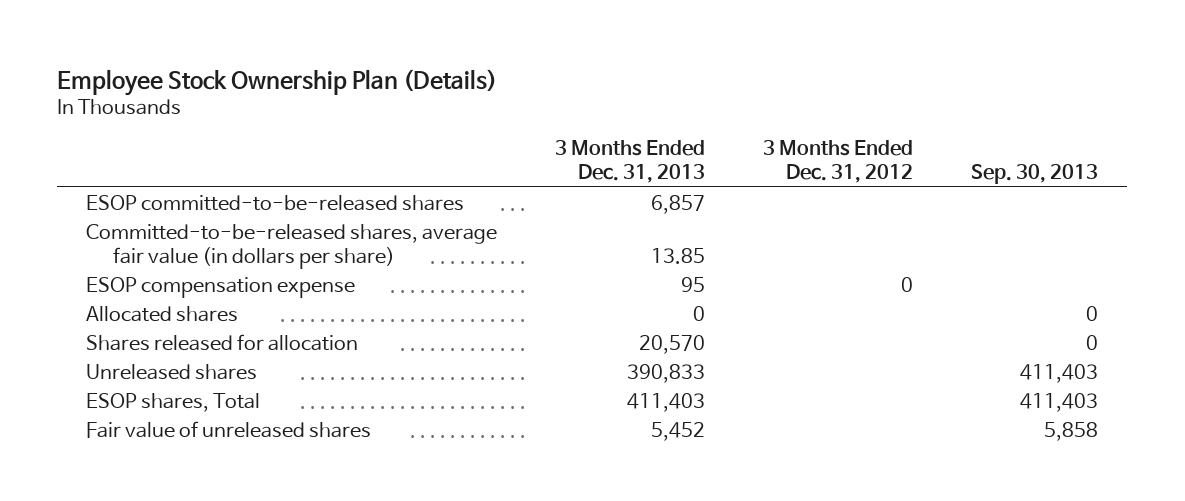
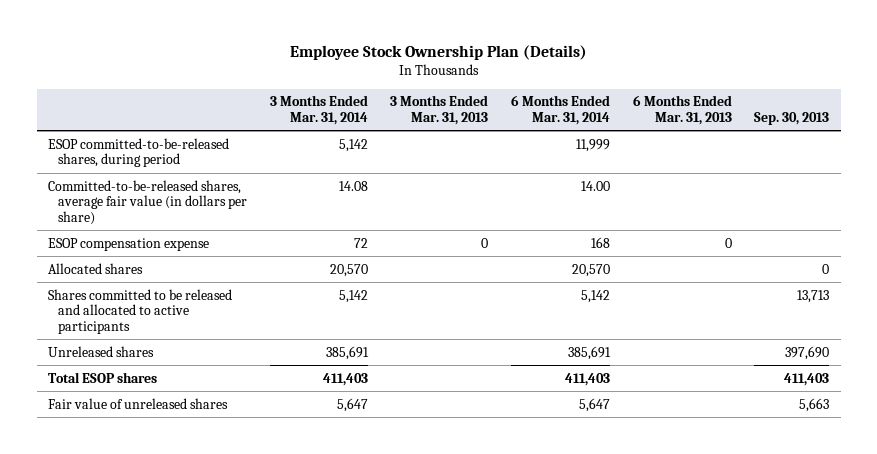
[555,140,706,184] 3 Months Ended Dec. 31, 2013 -> none
[763,140,914,184] 3 Months Ended Dec. 31, 2012 -> none
none -> [269,95,368,125] 3 Months Ended Mar. 31, 2014
none -> [390,95,489,125] 3 Months Ended Mar. 31, 2013
none -> [511,95,611,125] 6 Months Ended Mar. 31, 2014
none -> [632,95,732,125] 6 Months Ended Mar. 31, 2013
[86,194,465,211] ESOP committed-to-be-released shares -> [48,137,230,168] ESOP committed-to-be-released shares, during period
[86,333,359,351] Shares released for allocation -> none
none -> [48,288,233,334] Shares committed to be released and allocated to active participants
[1020,363,1099,383] 411,403 -> [785,345,830,360] 397,690
[86,392,261,412] ESOP shares, Total -> [48,371,158,383] Total ESOP shares
[1044,421,1099,441] 5,858 -> [799,397,830,412] 5,663

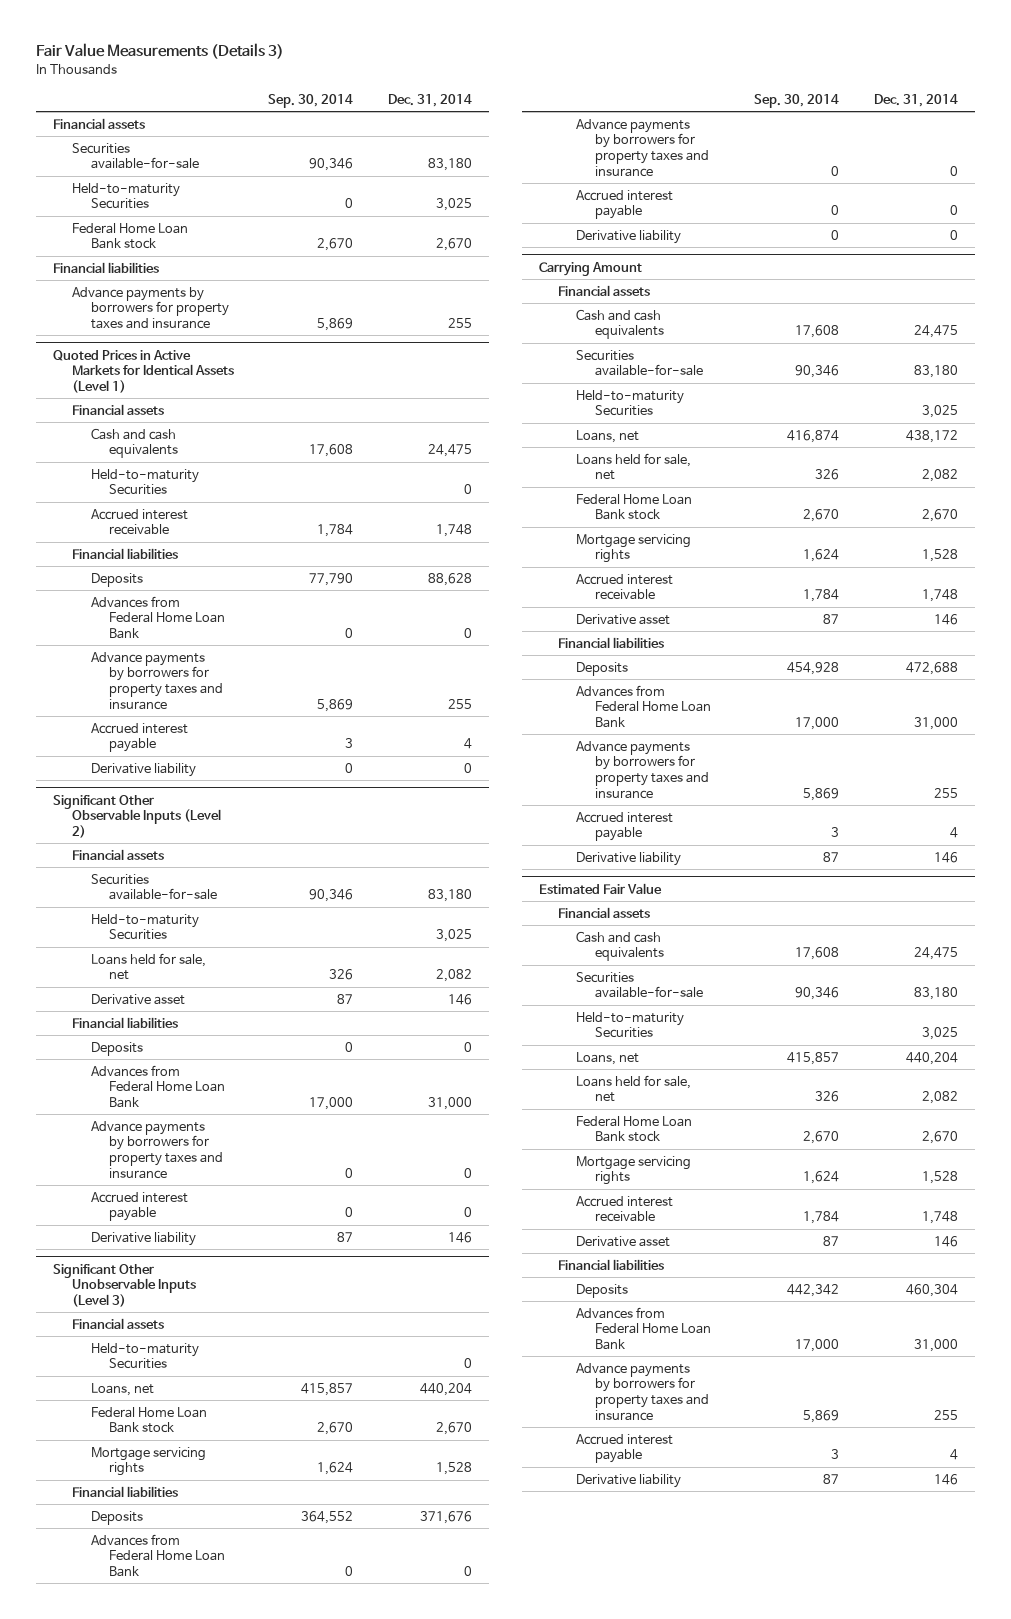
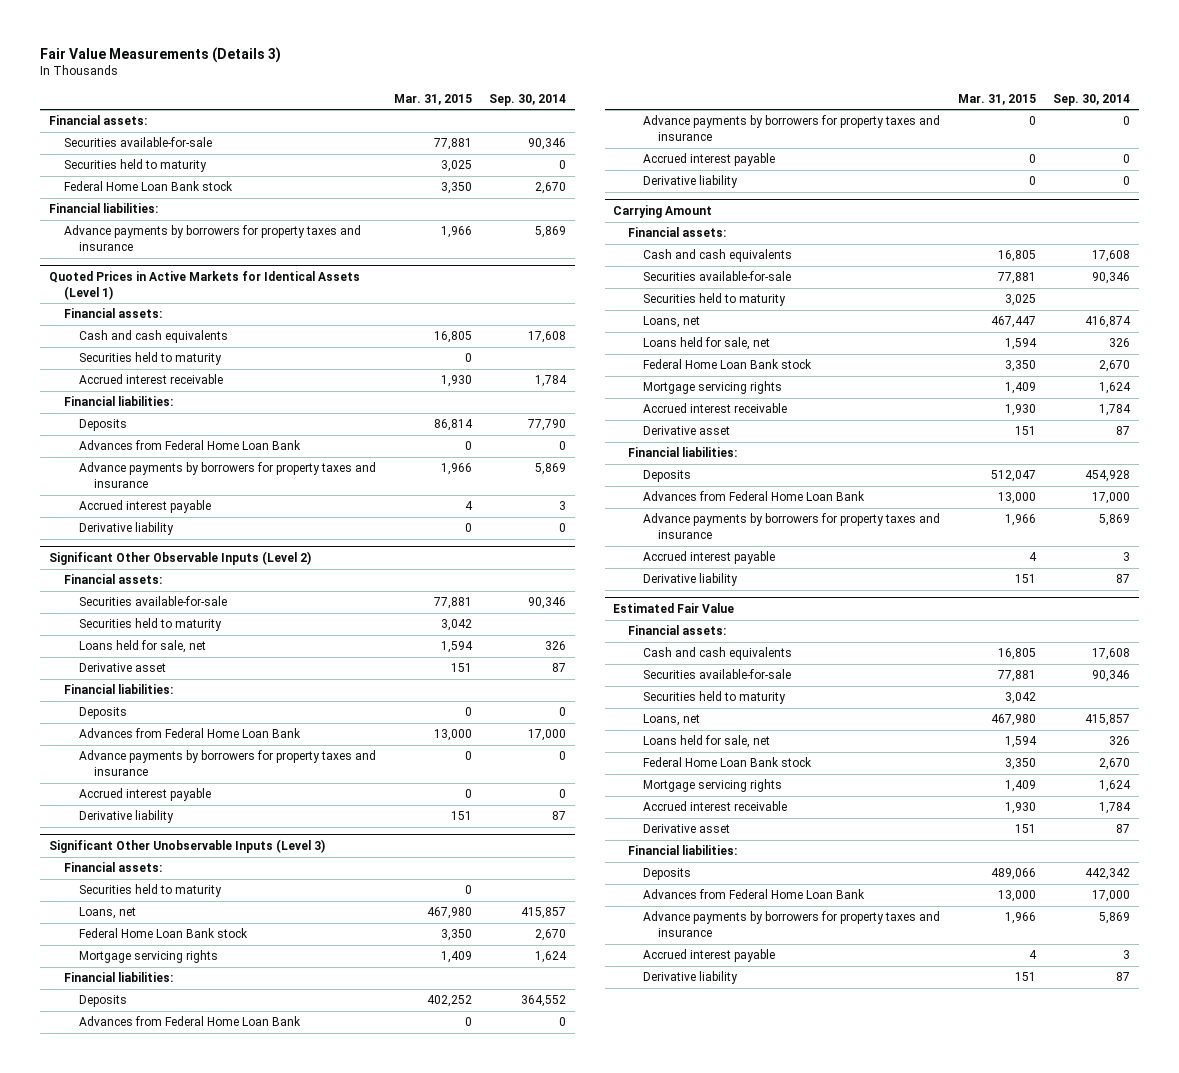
[387,93,472,107] Dec. 31, 2014 -> none
none -> [393,93,472,105] Mar. 31, 2015
[53,117,146,129] Financial assets -> [49,115,148,126] Financial assets:
[71,182,180,210] Held-to-maturity Securities -> [64,159,208,173] Securities held to maturity
[53,261,160,273] Financial liabilities -> [49,203,159,214] Financial liabilities:
[71,403,164,415] Financial assets -> [64,308,163,319] Financial assets:
[90,468,199,496] Held-to-maturity Securities -> [79,352,223,366] Securities held to maturity
[71,547,178,559] Financial liabilities -> [64,396,174,407] Financial liabilities:
[71,848,164,860] Financial assets -> [64,574,163,585] Financial assets:
[90,913,199,941] Held-to-maturity Securities -> [79,618,223,632] Securities held to maturity
[71,1016,178,1028] Financial liabilities -> [64,684,174,695] Financial liabilities:
[71,1317,164,1329] Financial assets -> [64,862,163,873] Financial assets:
[90,1342,199,1370] Held-to-maturity Securities -> [79,884,223,898] Securities held to maturity
[71,1485,178,1497] Financial liabilities -> [64,972,174,983] Financial liabilities:
[557,284,650,296] Financial assets -> [628,227,727,238] Financial assets:
[576,389,685,417] Held-to-maturity Securities -> [643,293,787,307] Securities held to maturity
[557,636,664,648] Financial liabilities -> [628,447,738,458] Financial liabilities:
[557,906,650,918] Financial assets -> [628,625,727,636] Financial assets:
[576,1011,685,1039] Held-to-maturity Securities -> [643,691,787,705] Securities held to maturity
[557,1258,664,1270] Financial liabilities -> [628,845,738,856] Financial liabilities:

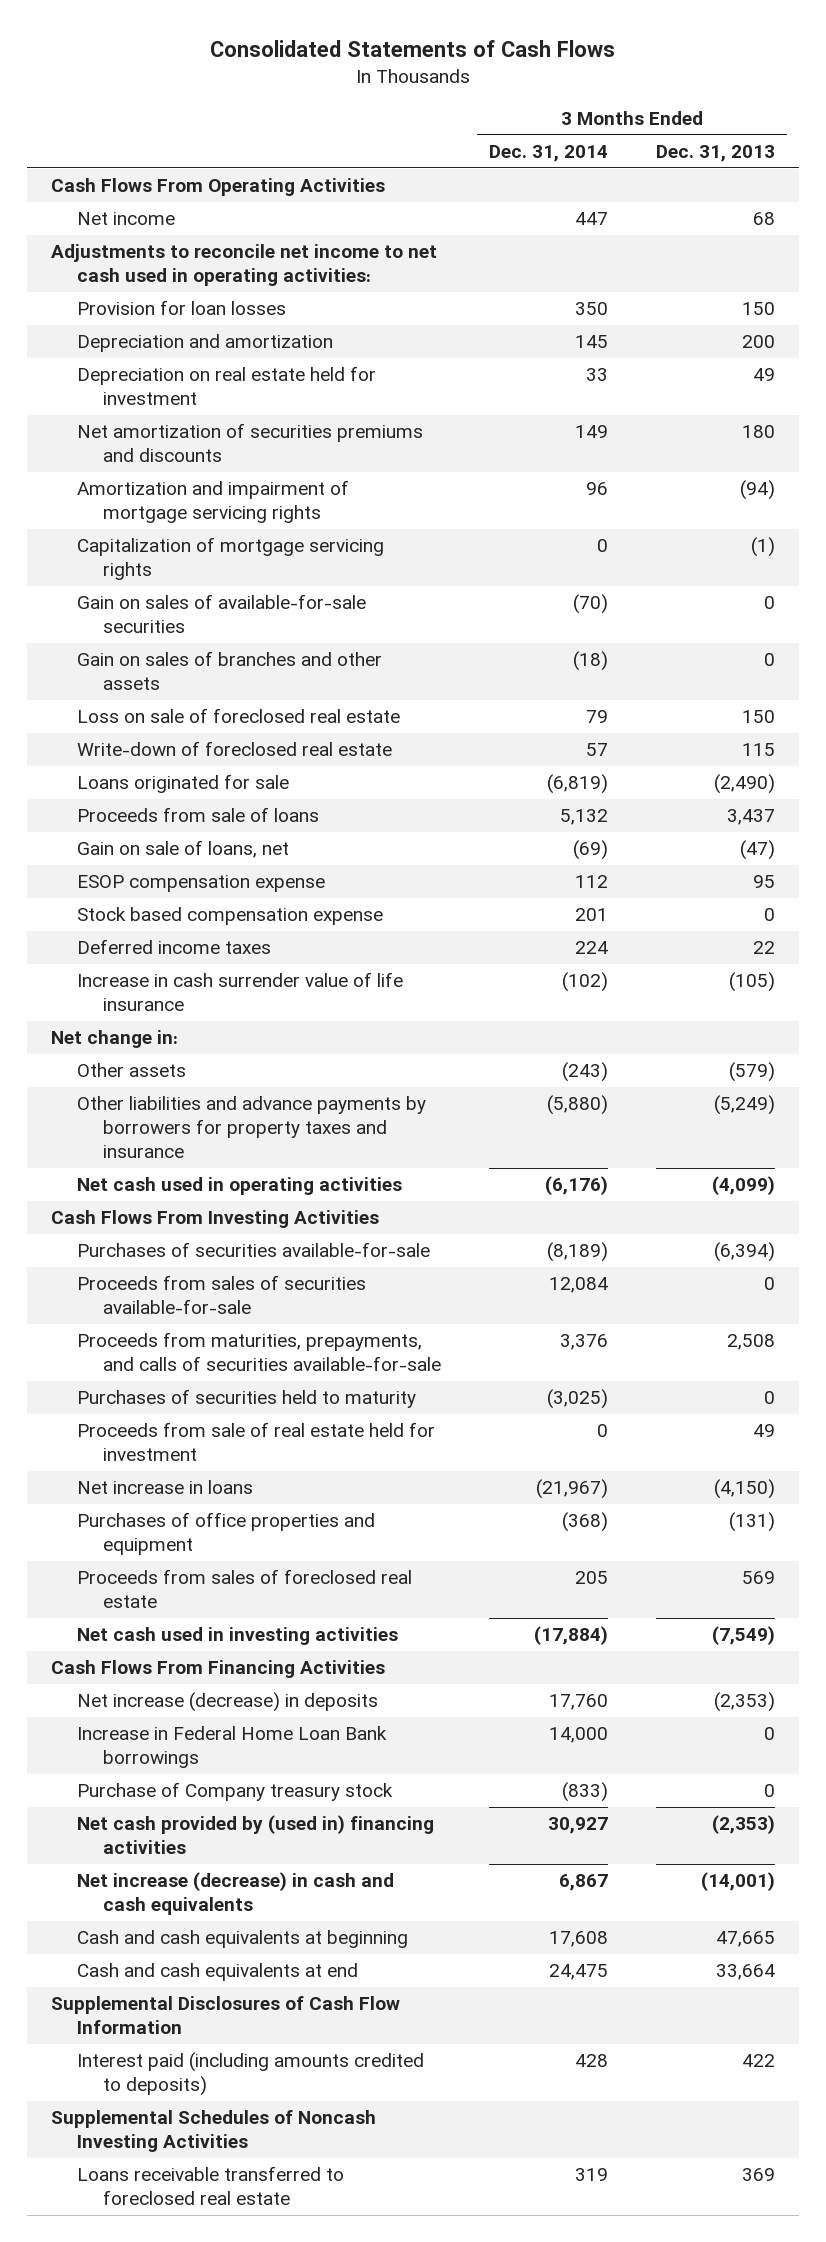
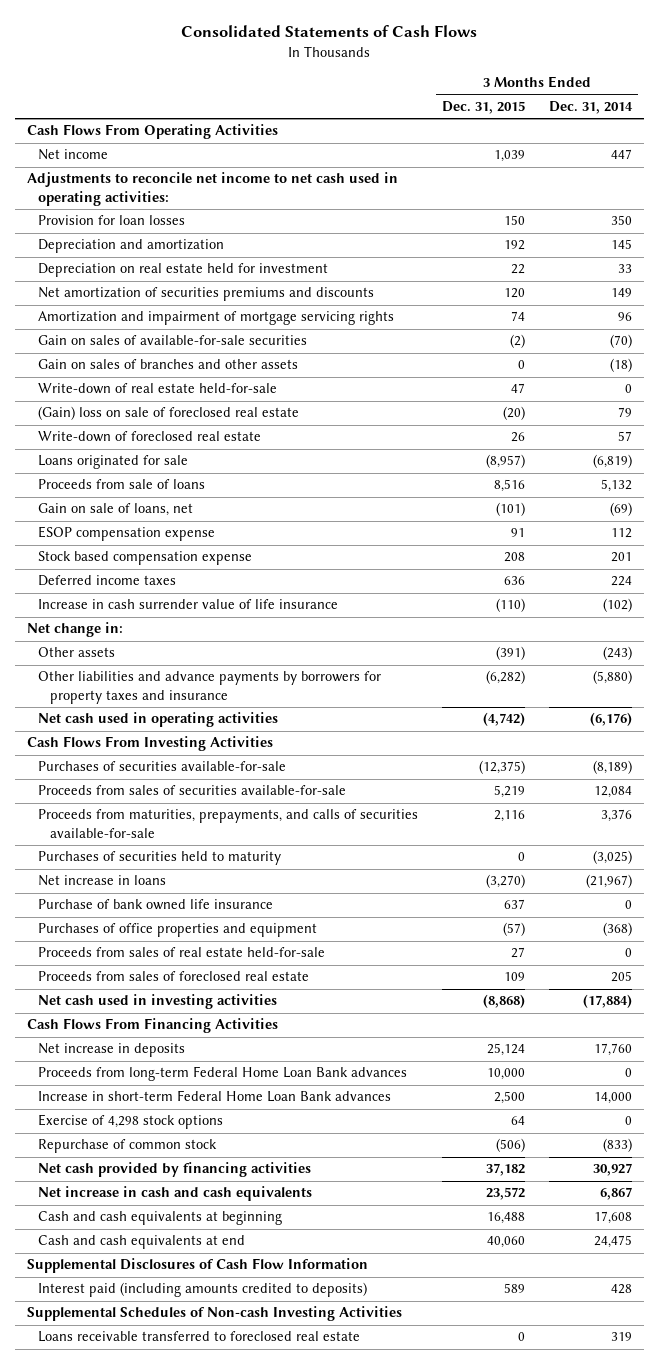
[655,145,775,163] Dec. 31, 2013 -> none
none -> [442,100,526,114] Dec. 31, 2015
[76,537,384,581] Capitalization of mortgage servicing rights -> none
none -> [38,383,278,395] Write-down of real estate held-for-sale
[76,708,400,724] Loss on sale of foreclosed real estate -> [38,406,300,421] (Gain) loss on sale of foreclosed real estate
[76,1422,435,1462] Proceeds from sale of real estate held for investment -> none
none -> [38,899,274,911] Purchase of bank owned life insurance
none -> [38,947,326,958] Proceeds from sales of real estate held-for-sale
[76,1692,378,1713] Net increase (decrease) in deposits -> [38,1043,186,1058] Net increase in deposits
none -> [38,1066,408,1082] Proceeds from long-term Federal Home Loan Bank advances
[76,1726,387,1769] Increase in Federal Home Loan Bank borrowings -> [38,1090,392,1103] Increase in short-term Federal Home Loan Bank advances
none -> [38,1114,224,1130] Exercise of 4,298 stock options
[76,1782,393,1802] Purchase of Company treasury stock -> [38,1139,218,1154] Repurchase of common stock
[76,1815,434,1855] Net cash provided by (used in) financing activities -> [38,1162,312,1178] Net cash provided by financing activities
[76,1872,394,1916] Net increase (decrease) in cash and cash equivalents -> [38,1186,313,1202] Net increase in cash and cash equivalents
[51,2110,377,2153] Supplemental Schedules of Noncash Investing Activities -> [26,1306,402,1322] Supplemental Schedules of Non-cash Investing Activities

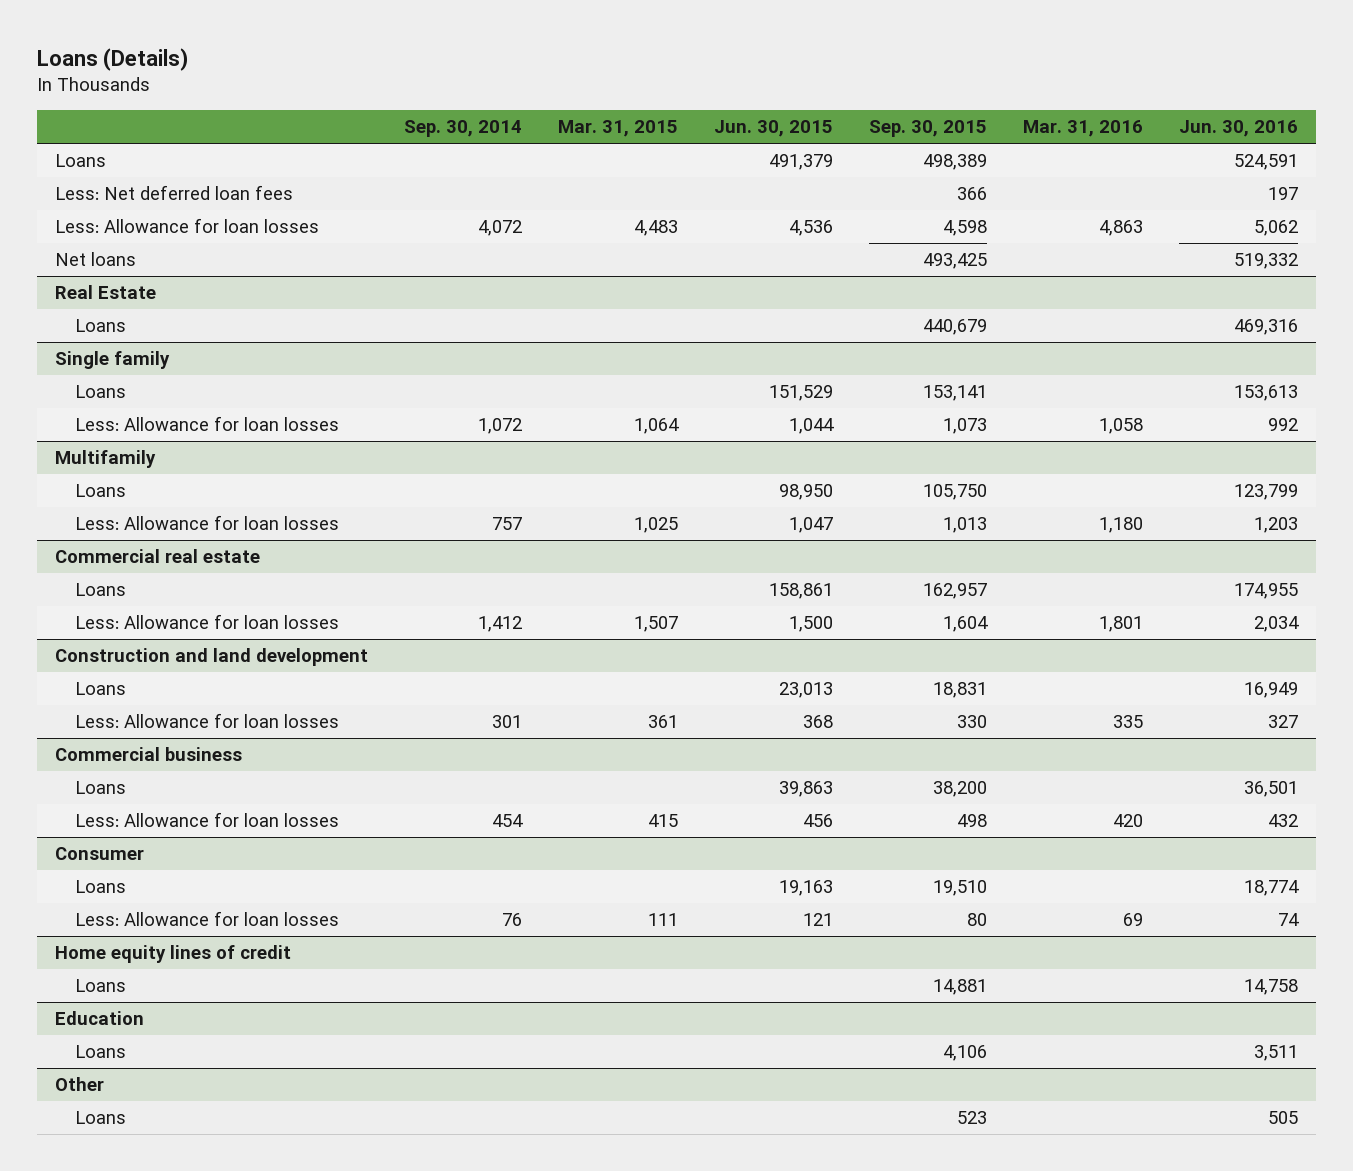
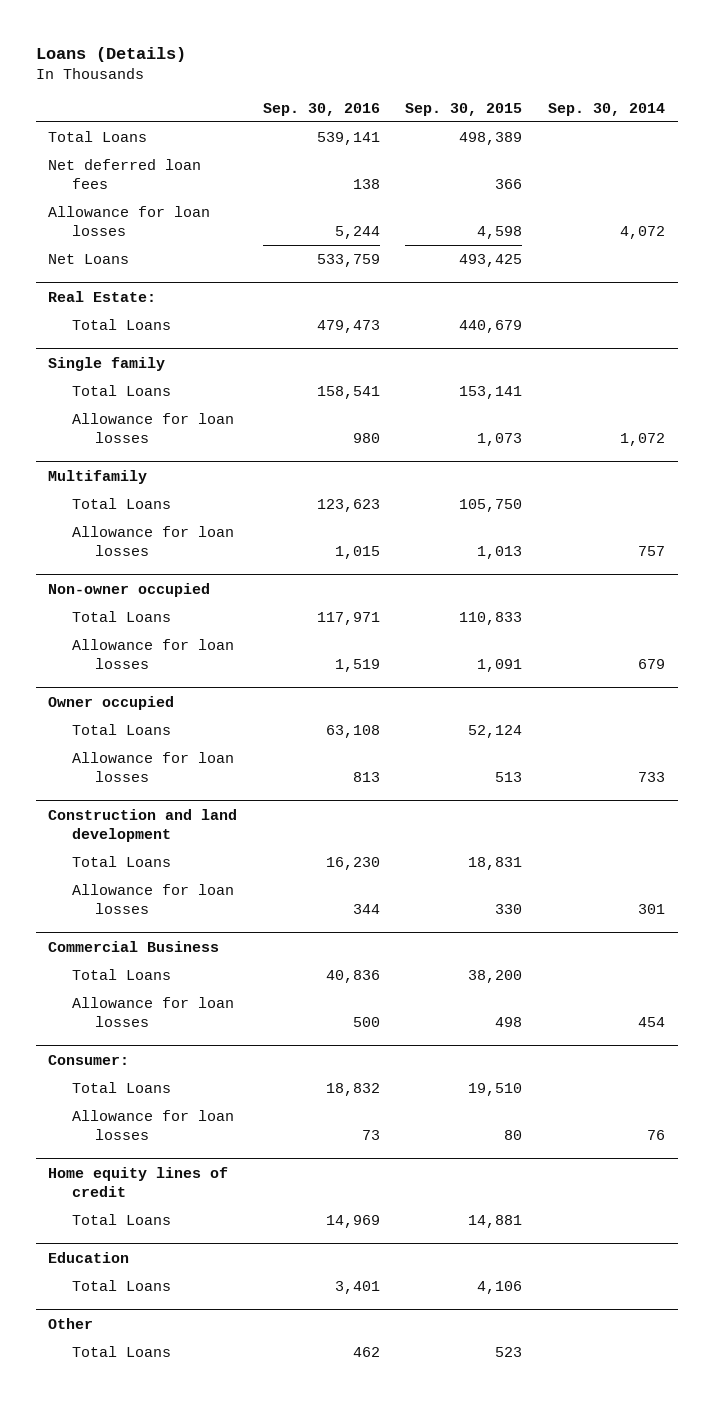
[557,119,678,137] Mar. 31, 2015 -> none
[713,119,833,137] Jun. 30, 2015 -> none
[1023,119,1144,137] Mar. 31, 2016 -> none
[1179,119,1299,137] Jun. 30, 2016 -> none
none -> [262,102,380,116] Sep. 30, 2016
[54,154,106,168] Loans -> [48,130,148,142] Total Loans
[54,185,293,201] Less: Net deferred loan fees -> [48,158,202,190] Net deferred loan fees
[54,218,319,234] Less: Allowance for loan losses -> [48,205,211,237] Allowance for loan losses
[54,252,136,267] Net loans -> [48,253,130,264] Net Loans
[54,285,156,300] Real Estate -> [48,290,157,302] Real Estate:
[75,319,127,333] Loans -> [71,318,171,330] Total Loans
[75,385,127,399] Loans -> [71,384,171,396] Total Loans
[75,416,340,432] Less: Allowance for loan losses -> [71,412,234,444] Allowance for loan losses
[54,549,260,564] Commercial real estate -> none
[75,484,127,498] Loans -> [71,497,171,509] Total Loans
[75,515,340,531] Less: Allowance for loan losses -> [71,525,234,557] Allowance for loan losses
none -> [48,582,211,597] Non-owner occupied
[75,583,127,597] Loans -> [71,610,171,622] Total Loans
[923,583,988,600] 162,957 -> [459,611,523,625] 110,833
[75,614,340,630] Less: Allowance for loan losses -> [71,638,234,670] Allowance for loan losses
[477,616,522,633] 1,412 -> [637,659,665,670] 679
[943,616,989,633] 1,604 -> [477,659,523,673] 1,091
none -> [48,695,175,710] Owner occupied
none -> [71,723,171,735] Total Loans
none -> [71,751,234,783] Allowance for loan losses
[75,682,127,696] Loans -> [71,855,171,867] Total Loans
[75,713,340,729] Less: Allowance for loan losses -> [71,883,234,915] Allowance for loan losses
[54,747,242,762] Commercial business -> [48,940,220,952] Commercial Business
[75,781,127,795] Loans -> [71,968,171,980] Total Loans
[75,812,340,828] Less: Allowance for loan losses -> [71,996,234,1028] Allowance for loan losses
[54,847,144,861] Consumer -> [48,1054,130,1065] Consumer:
[75,880,127,894] Loans -> [71,1081,171,1093] Total Loans
[75,911,340,927] Less: Allowance for loan losses -> [71,1109,234,1141] Allowance for loan losses
[75,979,127,993] Loans -> [71,1213,171,1225] Total Loans
[75,1045,127,1059] Loans -> [71,1279,171,1291] Total Loans
[75,1111,127,1125] Loans -> [71,1345,171,1357] Total Loans

